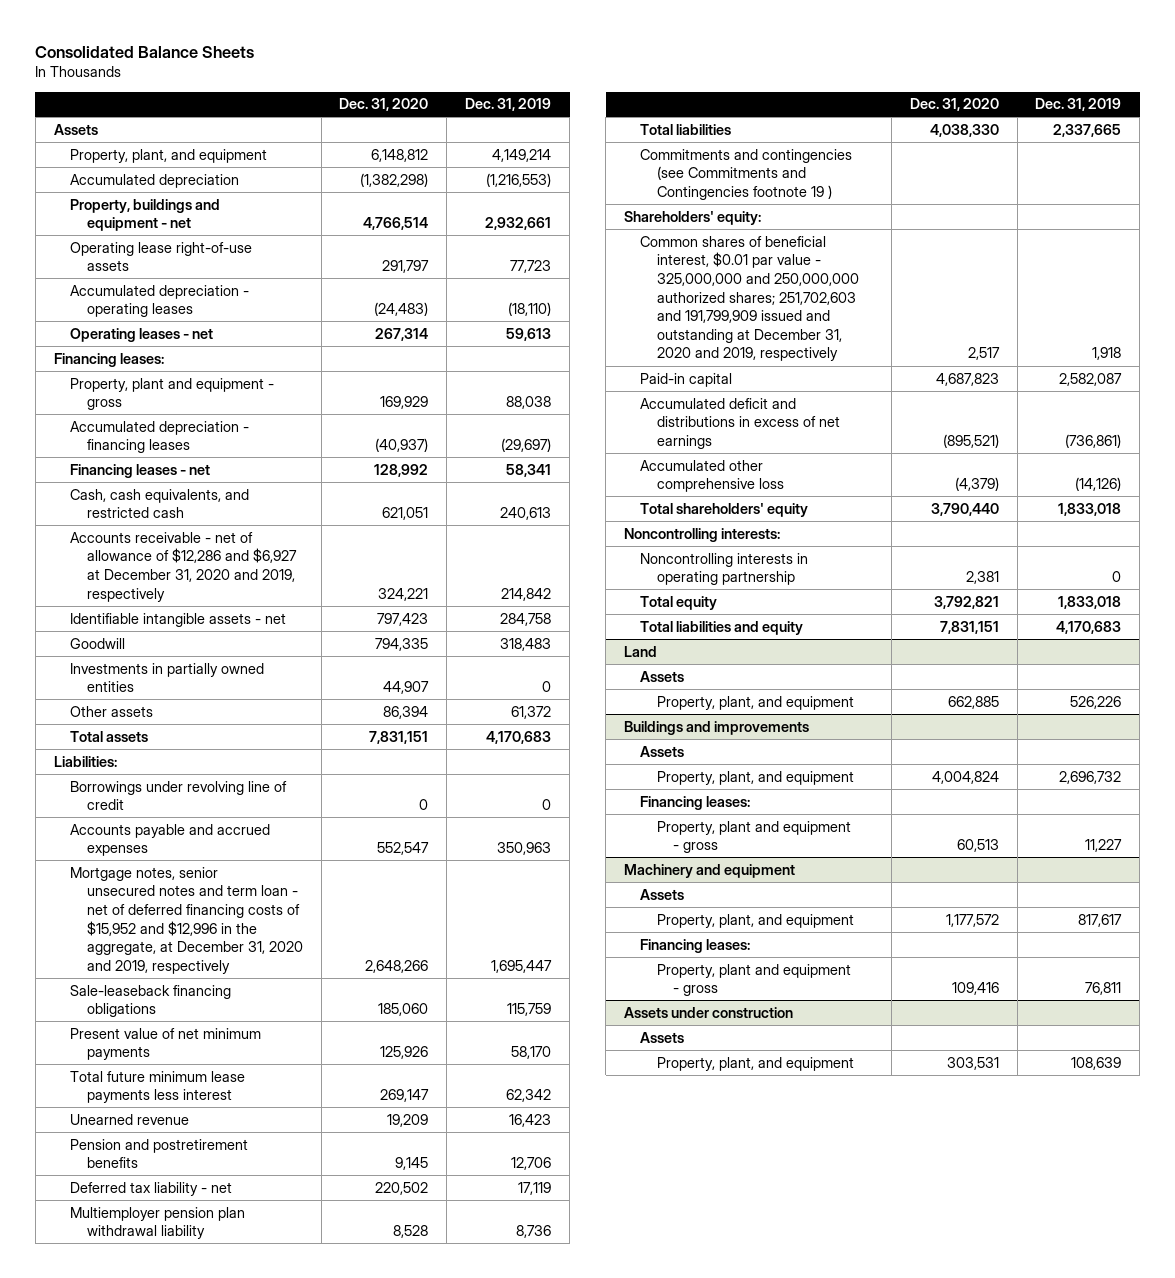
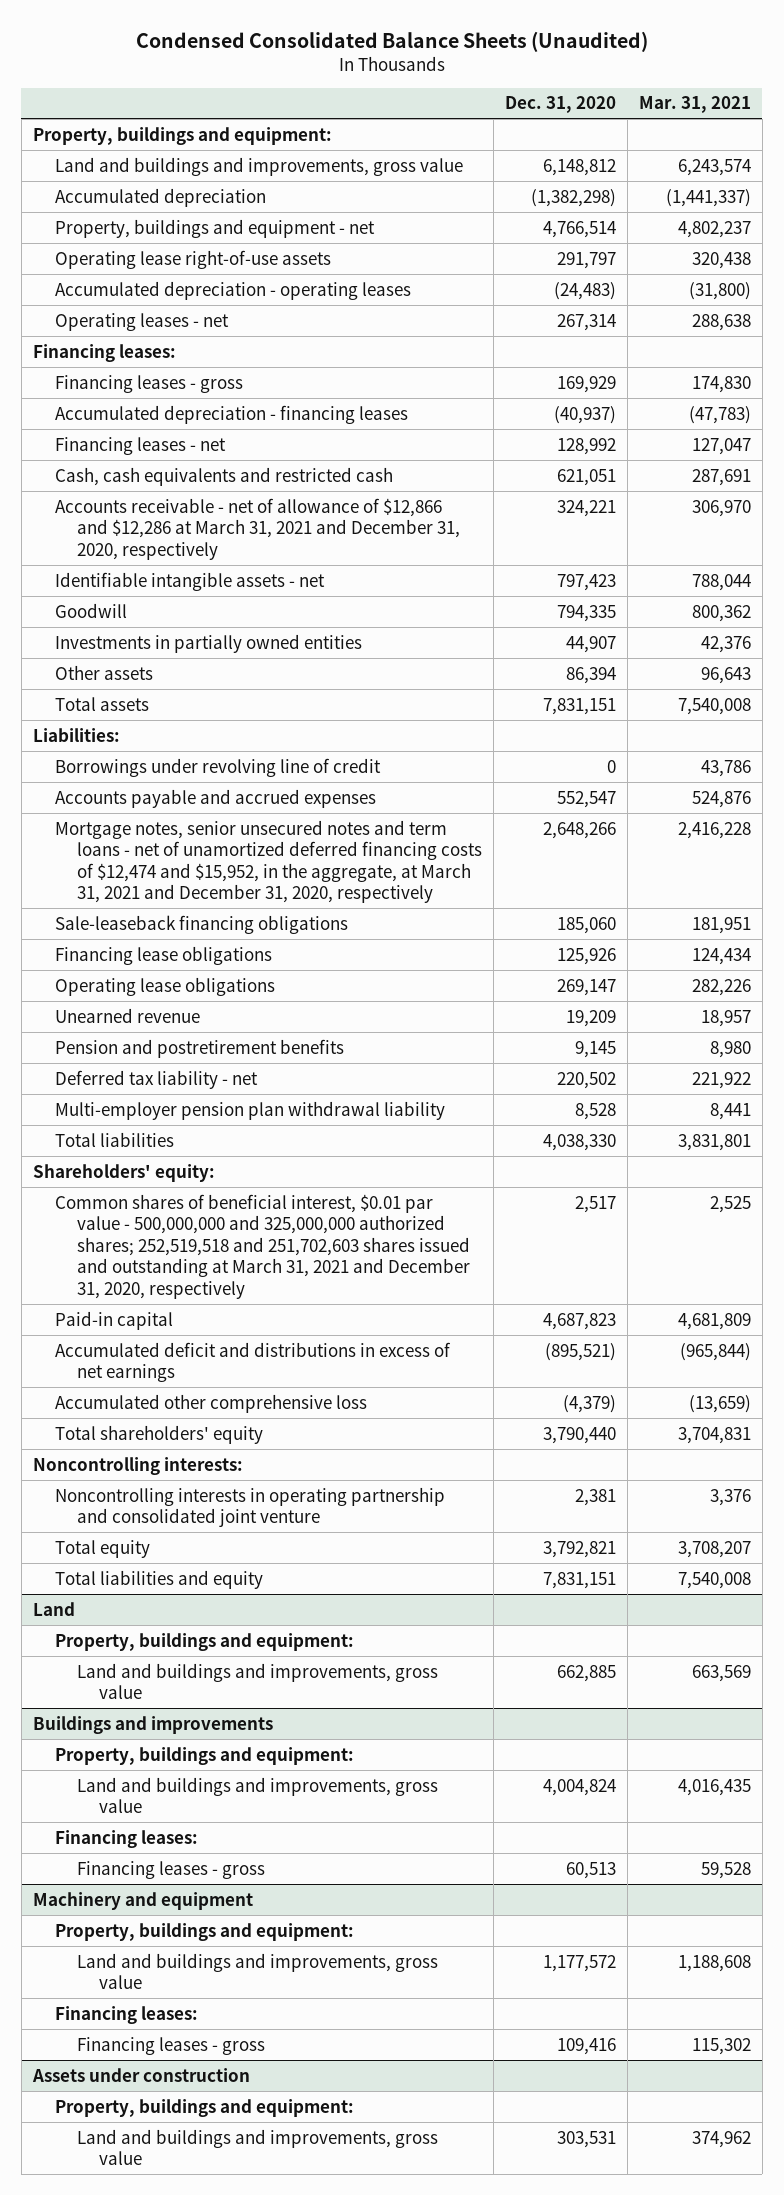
[35,45,255,58] Consolidated Balance Sheets -> [135,30,648,52] Condensed Consolidated Balance Sheets (Unaudited)
[465,98,552,112] Dec. 31, 2019 -> none
none -> [638,96,751,114] Mar. 31, 2021
[53,123,98,135] Assets -> none
none -> [32,126,332,145] Property, buildings and equipment:
[70,148,268,163] Property, plant, and equipment -> [55,156,464,176] Land and buildings and improvements, gross value
[70,377,275,411] Property, plant and equipment - gross -> [55,374,244,393] Financing leases - gross
[70,488,250,519] Cash, cash equivalents, and restricted cash -> [55,466,394,486] Cash, cash equivalents and restricted cash
[70,531,297,602] Accounts receivable - net of allowance of $12,286 and $6,927 at December 31, 2020 and 2019, respectively -> [55,497,461,560] Accounts receivable - net of allowance of $12,866 and $12,286 at March 31, 2021 and December 31, 2020, respectively
[70,866,303,974] Mortgage notes, senior unsecured notes and term loan - net of deferred financing costs of $15,952 and $12,996 in the aggregate, at December 31, 2020 and 2019, respectively -> [55,819,483,904] Mortgage notes, senior unsecured notes and term loans - net of unamortized deferred financing costs of $12,474 and $15,952, in the aggregate, at March 31, 2021 and December 31, 2020, respectively
[70,1027,262,1061] Present value of net minimum payments -> [55,945,273,965] Financing lease obligations
[70,1070,246,1104] Total future minimum lease payments less interest -> [55,976,276,996] Operating lease obligations
[70,1206,246,1240] Multiemployer pension plan withdrawal liability -> [55,1100,446,1120] Multi-employer pension plan withdrawal liability
[640,148,853,200] Commitments and contingencies (see Commitments and Contingencies footnote 19 ) -> none
[640,235,859,362] Common shares of beneficial interest, $0.01 par value - 325,000,000 and 250,000,000 authorized shares; 251,702,603 and 191,799,909 issued and outstanding at December 31, 2020 and 2019, respectively -> [55,1193,471,1299] Common shares of beneficial interest, $0.01 par value - 500,000,000 and 325,000,000 authorized shares; 252,519,518 and 251,702,603 shares issued and outstanding at March 31, 2021 and December 31, 2020, respectively
[640,552,809,586] Noncontrolling interests in operating partnership -> [55,1486,446,1528] Noncontrolling interests in operating partnership and consolidated joint venture
[640,670,685,682] Assets -> none
none -> [55,1632,355,1651] Property, buildings and equipment:
[656,695,854,710] Property, plant, and equipment -> [77,1662,439,1700] Land and buildings and improvements, gross value
[640,745,685,757] Assets -> none
none -> [55,1746,355,1765] Property, buildings and equipment:
[656,770,854,785] Property, plant, and equipment -> [77,1776,439,1814] Land and buildings and improvements, gross value
[656,820,851,854] Property, plant and equipment - gross -> [77,1860,266,1879] Financing leases - gross
[640,888,685,900] Assets -> none
none -> [55,1922,355,1941] Property, buildings and equipment:
[656,913,854,928] Property, plant, and equipment -> [77,1952,439,1990] Land and buildings and improvements, gross value
[656,963,851,997] Property, plant and equipment - gross -> [77,2036,266,2055] Financing leases - gross
[640,1031,685,1043] Assets -> none
none -> [55,2098,355,2117] Property, buildings and equipment:
[656,1056,854,1071] Property, plant, and equipment -> [77,2128,439,2166] Land and buildings and improvements, gross value

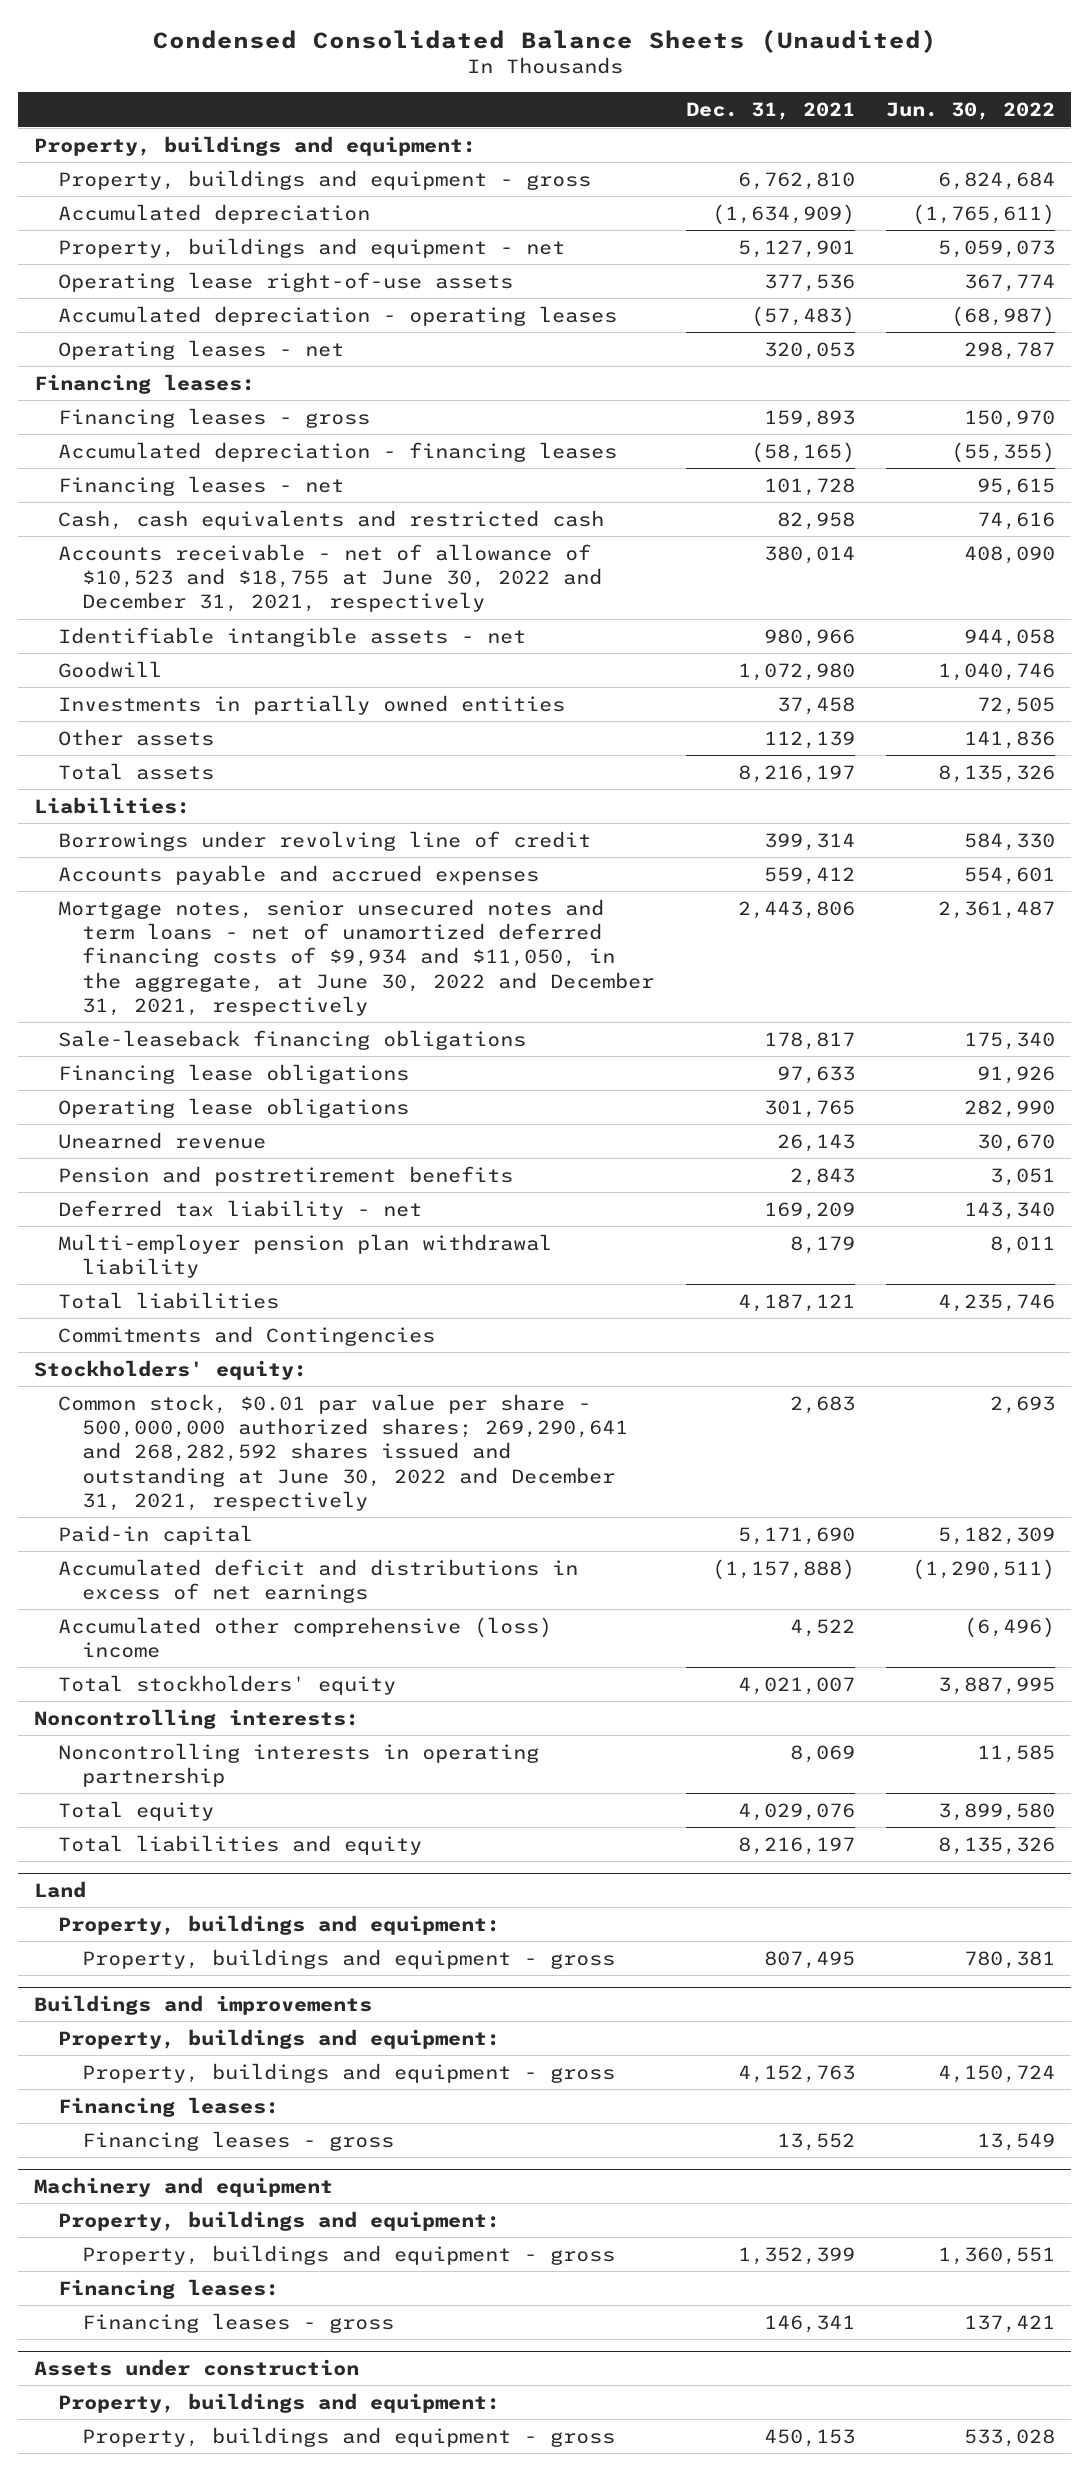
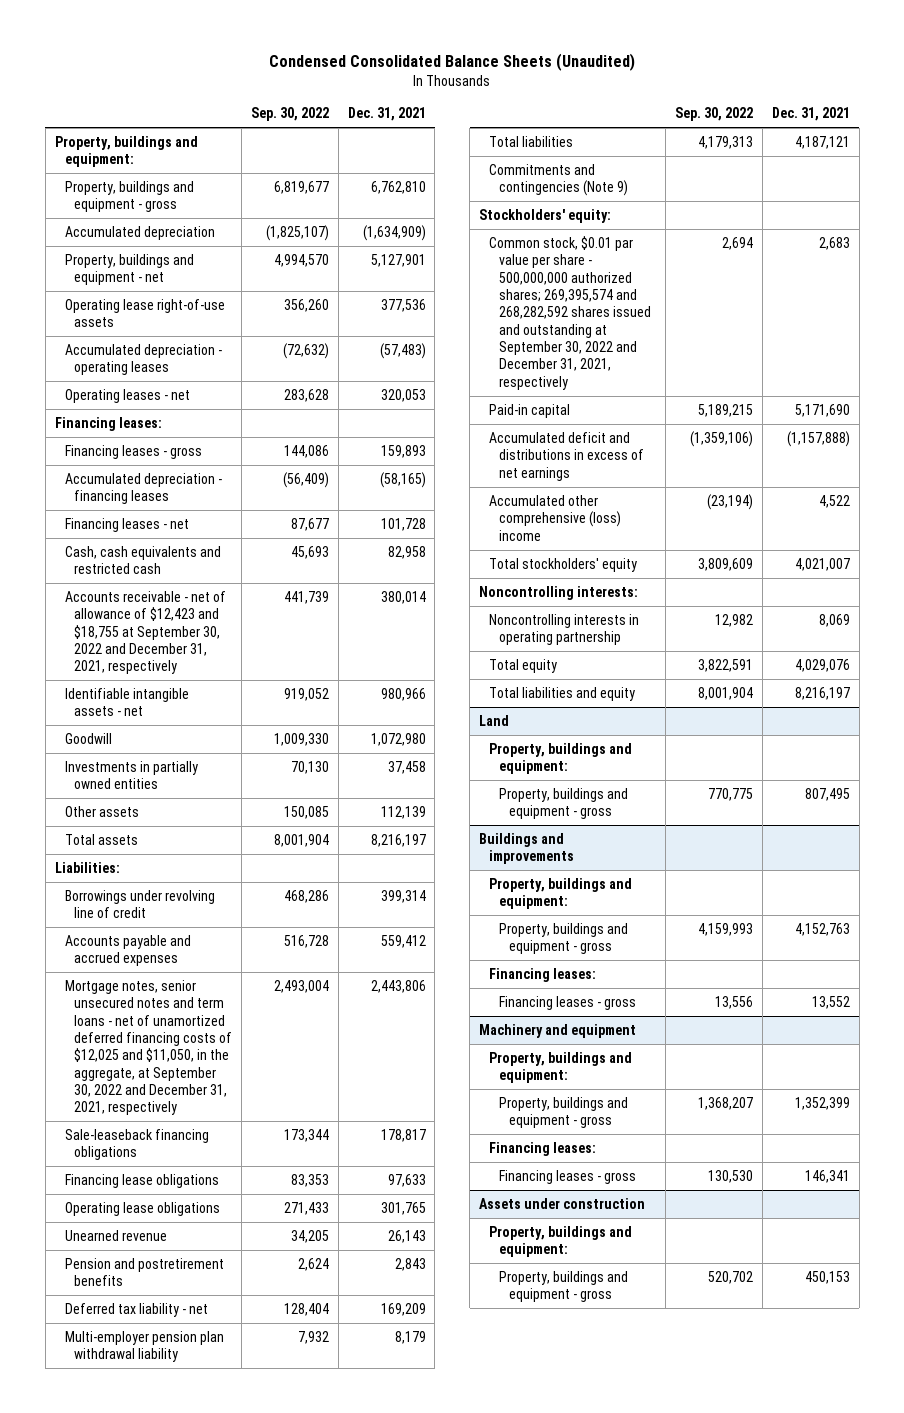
[886,102,1056,121] Jun. 30, 2022 -> none
none -> [251,107,330,122] Sep. 30, 2022
[58,543,603,613] Accounts receivable - net of allowance of $10,523 and $18,755 at June 30, 2022 and December 31, 2021, respectively -> [64,590,226,675] Accounts receivable - net of allowance of $12,423 and $18,755 at September 30, 2022 and December 31, 2021, respectively
[58,898,655,1017] Mortgage notes, senior unsecured notes and term loans - net of unamortized deferred financing costs of $9,934 and $11,050, in the aggregate, at June 30, 2022 and December 31, 2021, respectively -> [64,979,233,1116] Mortgage notes, senior unsecured notes and term loans - net of unamortized deferred financing costs of $12,025 and $11,050, in the aggregate, at September 30, 2022 and December 31, 2021, respectively
[58,1325,436,1346] Commitments and Contingencies -> [488,163,628,197] Commitments and contingencies (Note 9)
[58,1393,629,1512] Common stock, $0.01 par value per share - 500,000,000 authorized shares; 269,290,641 and 268,282,592 shares issued and outstanding at June 30, 2022 and December 31, 2021, respectively -> [488,235,651,390] Common stock, $0.01 par value per share - 500,000,000 authorized shares; 269,395,574 and 268,282,592 shares issued and outstanding at September 30, 2022 and December 31, 2021, respectively

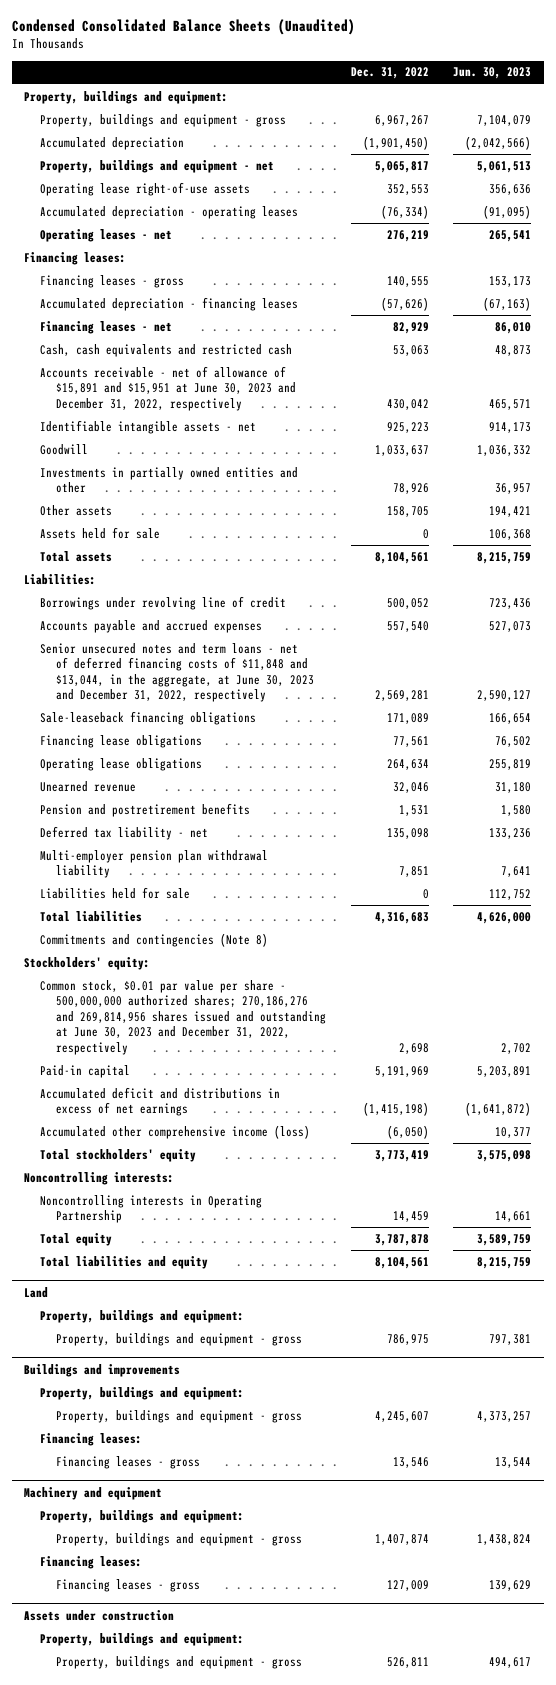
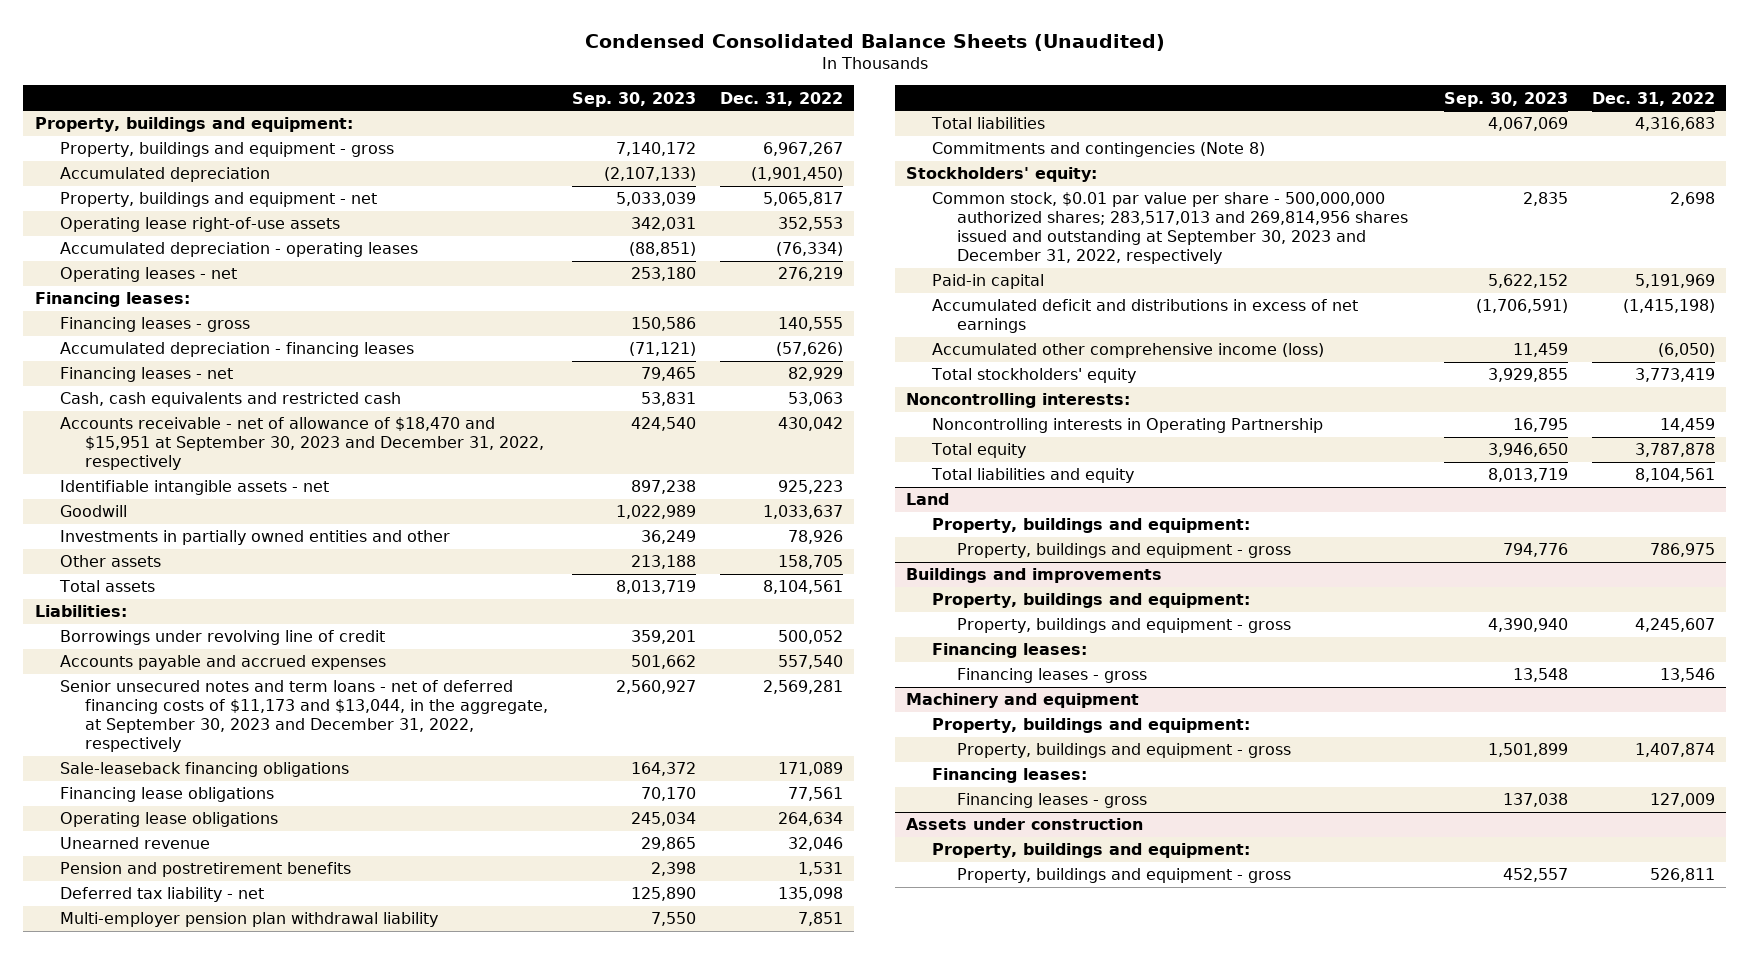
[453,67,532,80] Jun. 30, 2023 -> none
none -> [571,91,696,107] Sep. 30, 2023
[40,365,296,411] Accounts receivable - net of allowance of $15,891 and $15,951 at June 30, 2023 and December 31, 2022, respectively -> [59,417,545,471] Accounts receivable - net of allowance of $18,470 and $15,951 at September 30, 2023 and December 31, 2022, respectively
[40,526,161,539] Assets held for sale -> none
[40,642,314,703] Senior unsecured notes and term loans - net of deferred financing costs of $11,848 and $13,044, in the aggregate, at June 30, 2023 and December 31, 2022, respectively -> [59,680,549,752] Senior unsecured notes and term loans - net of deferred financing costs of $11,173 and $13,044, in the aggregate, at September 30, 2023 and December 31, 2022, respectively
[40,886,191,899] Liabilities held for sale -> none
[40,979,326,1055] Common stock, $0.01 par value per share - 500,000,000 authorized shares; 270,186,276 and 269,814,956 shares issued and outstanding at June 30, 2023 and December 31, 2022, respectively -> [931,192,1408,264] Common stock, $0.01 par value per share - 500,000,000 authorized shares; 283,517,013 and 269,814,956 shares issued and outstanding at September 30, 2023 and December 31, 2022, respectively

